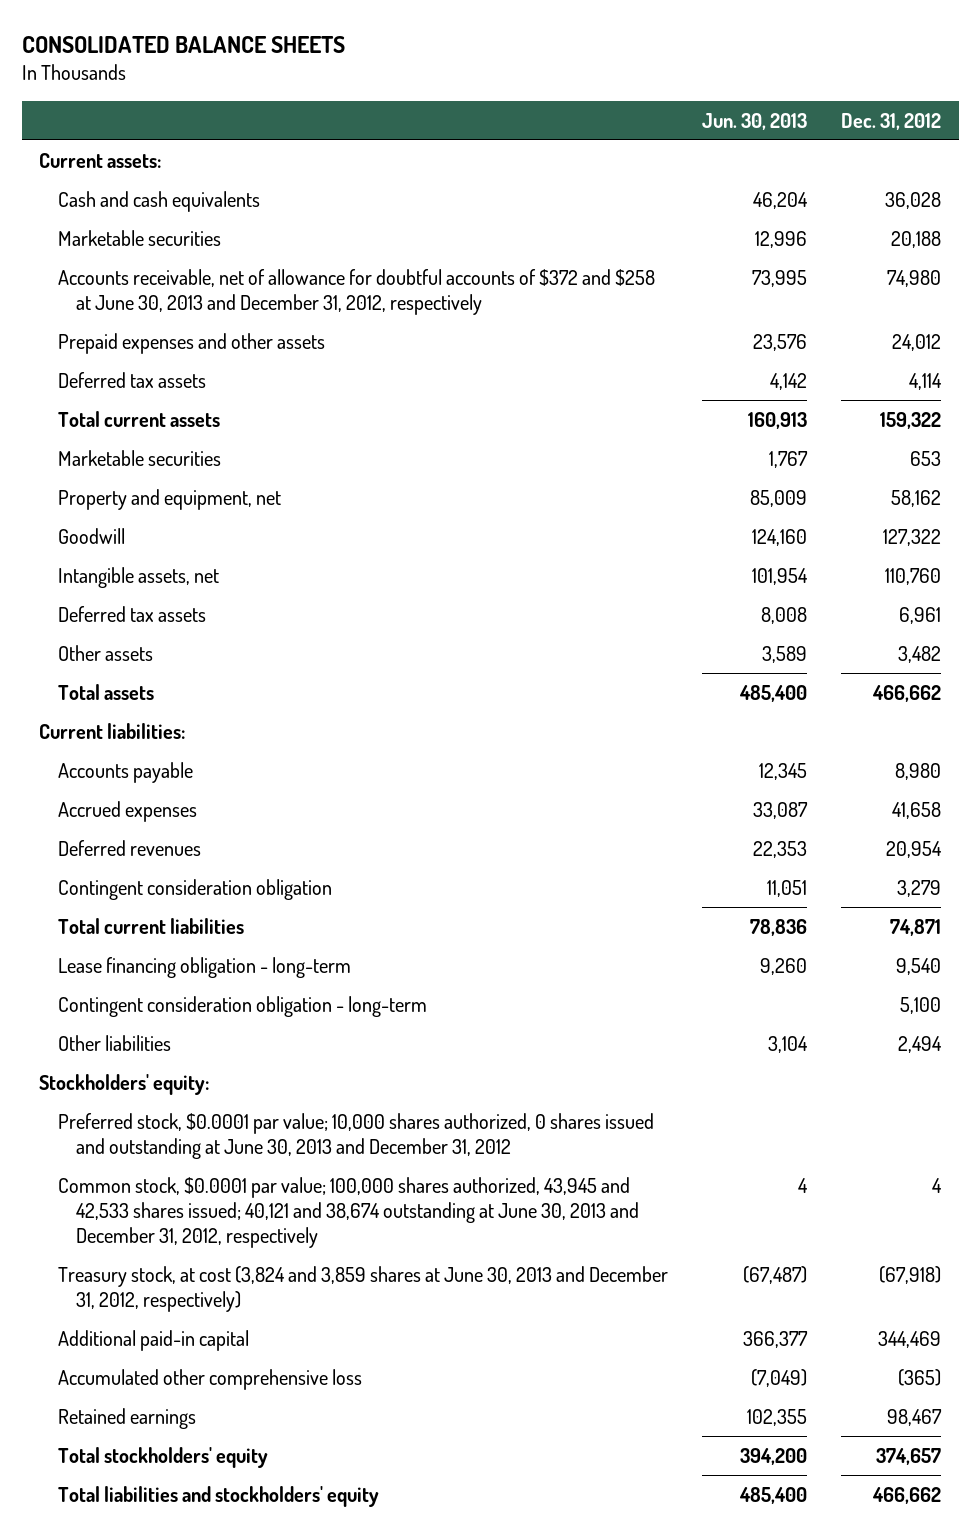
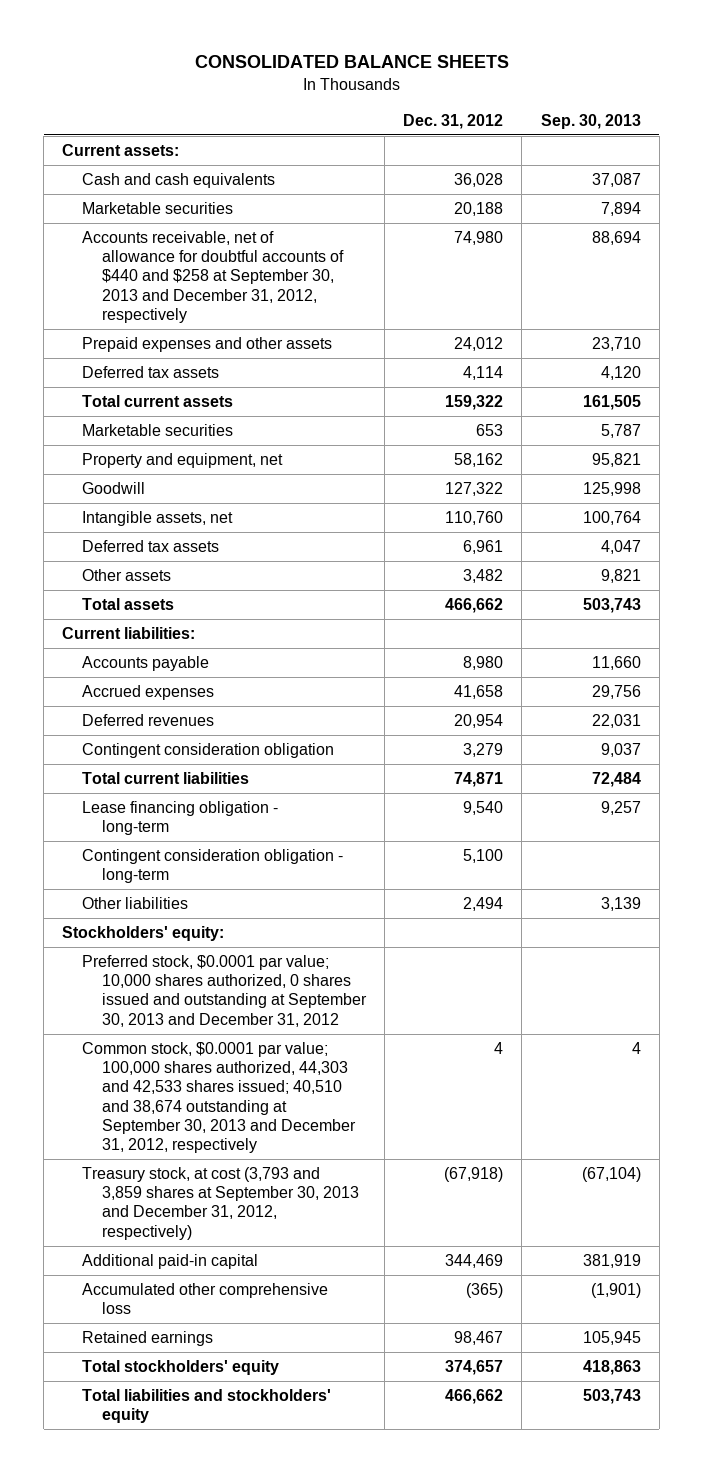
[702,112,808,130] Jun. 30, 2013 -> none
none -> [540,113,641,129] Sep. 30, 2013
[57,269,655,315] Accounts receivable, net of allowance for doubtful accounts of $372 and $258 at June 30, 2013 and December 31, 2012, respectively -> [82,231,344,323] Accounts receivable, net of allowance for doubtful accounts of $440 and $258 at September 30, 2013 and December 31, 2012, respectively
[57,1113,654,1159] Preferred stock, $0.0001 par value; 10,000 shares authorized, 0 shares issued and outstanding at June 30, 2013 and December 31, 2012 -> [82,955,367,1027] Preferred stock, $0.0001 par value; 10,000 shares authorized, 0 shares issued and outstanding at September 30, 2013 and December 31, 2012
[57,1177,640,1248] Common stock, $0.0001 par value; 100,000 shares authorized, 43,945 and 42,533 shares issued; 40,121 and 38,674 outstanding at June 30, 2013 and December 31, 2012, respectively -> [82,1042,356,1154] Common stock, $0.0001 par value; 100,000 shares authorized, 44,303 and 42,533 shares issued; 40,510 and 38,674 outstanding at September 30, 2013 and December 31, 2012, respectively
[57,1266,668,1312] Treasury stock, at cost (3,824 and 3,859 shares at June 30, 2013 and December 31, 2012, respectively) -> [82,1167,359,1240] Treasury stock, at cost (3,793 and 3,859 shares at September 30, 2013 and December 31, 2012, respectively)

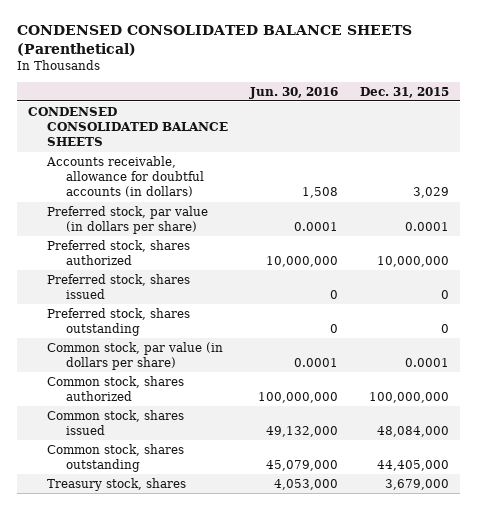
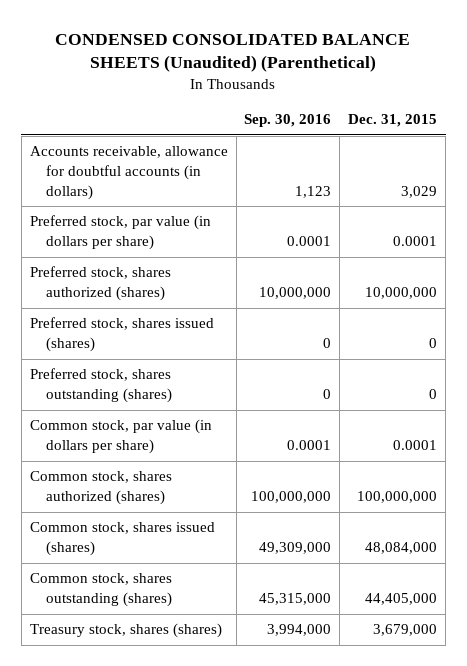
[16,25,412,56] CONDENSED CONSOLIDATED BALANCE SHEETS (Parenthetical) -> [55,33,411,73] CONDENSED CONSOLIDATED BALANCE SHEETS (Unaudited) (Parenthetical)
[248,86,338,99] Jun. 30, 2016 -> none
none -> [244,114,332,128] Sep. 30, 2016
[27,106,228,147] CONDENSED CONSOLIDATED BALANCE SHEETS -> none
[46,239,190,266] Preferred stock, shares authorized -> [29,266,171,302] Preferred stock, shares authorized (shares)
[46,273,190,300] Preferred stock, shares issued -> [29,317,214,353] Preferred stock, shares issued (shares)
[46,307,190,337] Preferred stock, shares outstanding -> [29,368,172,404] Preferred stock, shares outstanding (shares)
[46,375,184,402] Common stock, shares authorized -> [29,471,172,506] Common stock, shares authorized (shares)
[46,409,184,436] Common stock, shares issued -> [29,522,215,557] Common stock, shares issued (shares)
[46,443,184,473] Common stock, shares outstanding -> [29,573,172,608] Common stock, shares outstanding (shares)
[46,477,186,491] Treasury stock, shares -> [29,623,222,639] Treasury stock, shares (shares)

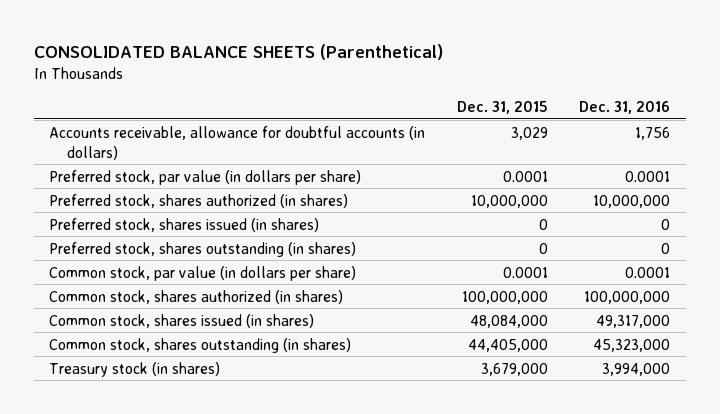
[55,33,411,73] CONDENSED CONSOLIDATED BALANCE SHEETS (Unaudited) (Parenthetical) -> [33,43,443,60] CONSOLIDATED BALANCE SHEETS (Parenthetical)
[244,114,332,128] Sep. 30, 2016 -> none
none -> [579,101,671,115] Dec. 31, 2016
[29,266,171,302] Preferred stock, shares authorized (shares) -> [49,193,349,208] Preferred stock, shares authorized (in shares)
[29,317,214,353] Preferred stock, shares issued (shares) -> [49,217,320,232] Preferred stock, shares issued (in shares)
[29,368,172,404] Preferred stock, shares outstanding (shares) -> [49,241,357,257] Preferred stock, shares outstanding (in shares)
[29,471,172,506] Common stock, shares authorized (shares) -> [49,289,344,304] Common stock, shares authorized (in shares)
[29,522,215,557] Common stock, shares issued (shares) -> [49,313,315,328] Common stock, shares issued (in shares)
[29,573,172,608] Common stock, shares outstanding (shares) -> [49,337,352,353] Common stock, shares outstanding (in shares)
[29,623,222,639] Treasury stock, shares (shares) -> [49,361,221,377] Treasury stock (in shares)

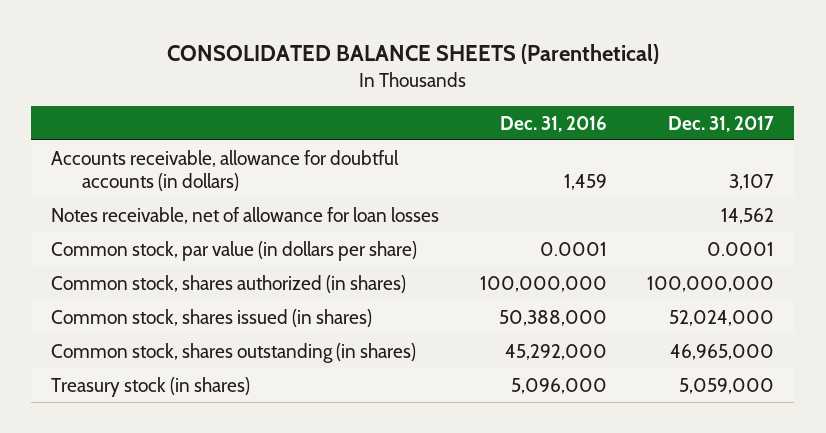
[456,101,548,115] Dec. 31, 2015 -> none
none -> [668,115,775,132] Dec. 31, 2017
[49,169,362,185] Preferred stock, par value (in dollars per share) -> none
[49,193,349,208] Preferred stock, shares authorized (in shares) -> none
[49,217,320,232] Preferred stock, shares issued (in shares) -> none
[49,241,357,257] Preferred stock, shares outstanding (in shares) -> none
[635,126,671,140] 1,756 -> [563,174,607,191] 1,459
none -> [51,206,440,224] Notes receivable, net of allowance for loan losses
[596,314,671,328] 49,317,000 -> [498,309,607,326] 50,388,000
[593,338,671,352] 45,323,000 -> [504,343,607,360] 45,292,000
[602,362,671,376] 3,994,000 -> [510,377,607,394] 5,096,000

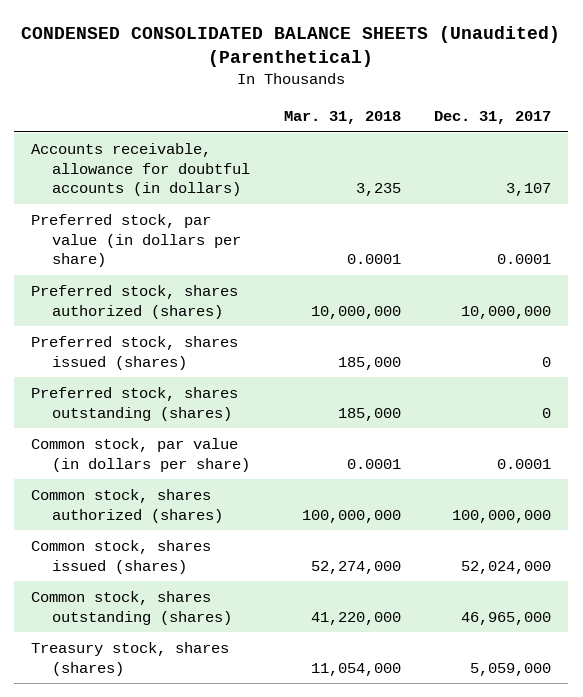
[166,44,659,65] CONSOLIDATED BALANCE SHEETS (Parenthetical) -> [21,25,561,68] CONDENSED CONSOLIDATED BALANCE SHEETS (Unaudited) (Parenthetical)
[499,115,607,132] Dec. 31, 2016 -> none
none -> [283,111,401,125] Mar. 31, 2018
[51,206,440,224] Notes receivable, net of allowance for loan losses -> none
none -> [31,213,241,268] Preferred stock, par value (in dollars per share)
none -> [31,284,239,319] Preferred stock, shares authorized (shares)
none -> [31,335,239,370] Preferred stock, shares issued (shares)
none -> [31,386,239,421] Preferred stock, shares outstanding (shares)
[51,274,407,293] Common stock, shares authorized (in shares) -> [31,488,223,523] Common stock, shares authorized (shares)
[51,308,373,327] Common stock, shares issued (in shares) -> [31,539,212,574] Common stock, shares issued (shares)
[51,342,417,363] Common stock, shares outstanding (in shares) -> [31,590,232,625] Common stock, shares outstanding (shares)
[51,376,251,397] Treasury stock (in shares) -> [31,641,230,676] Treasury stock, shares (shares)

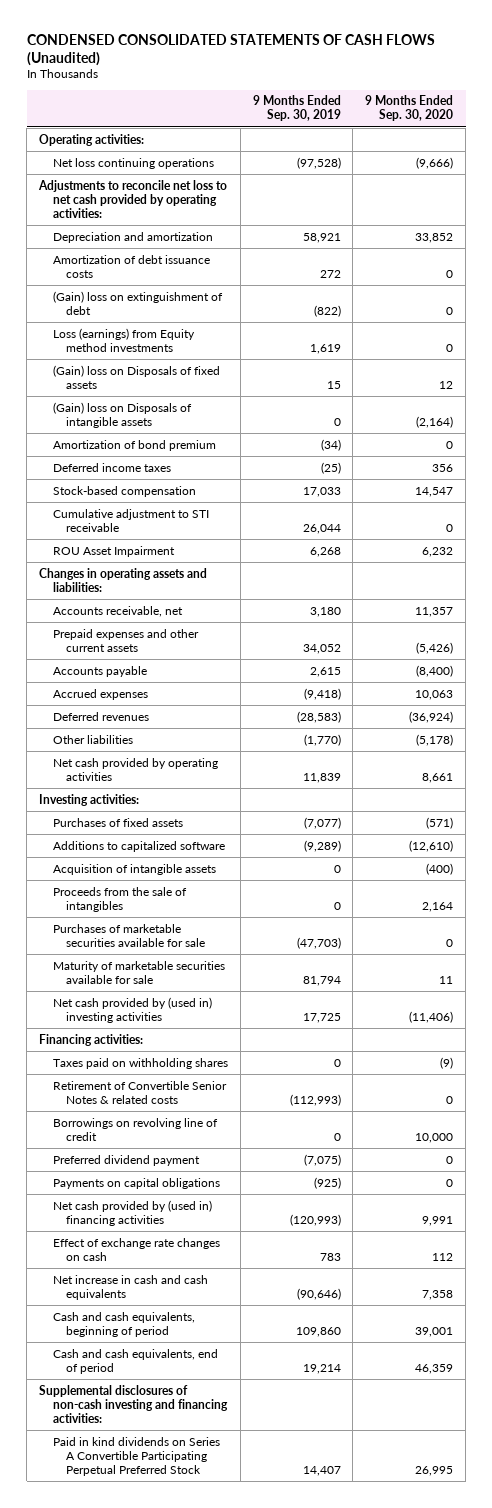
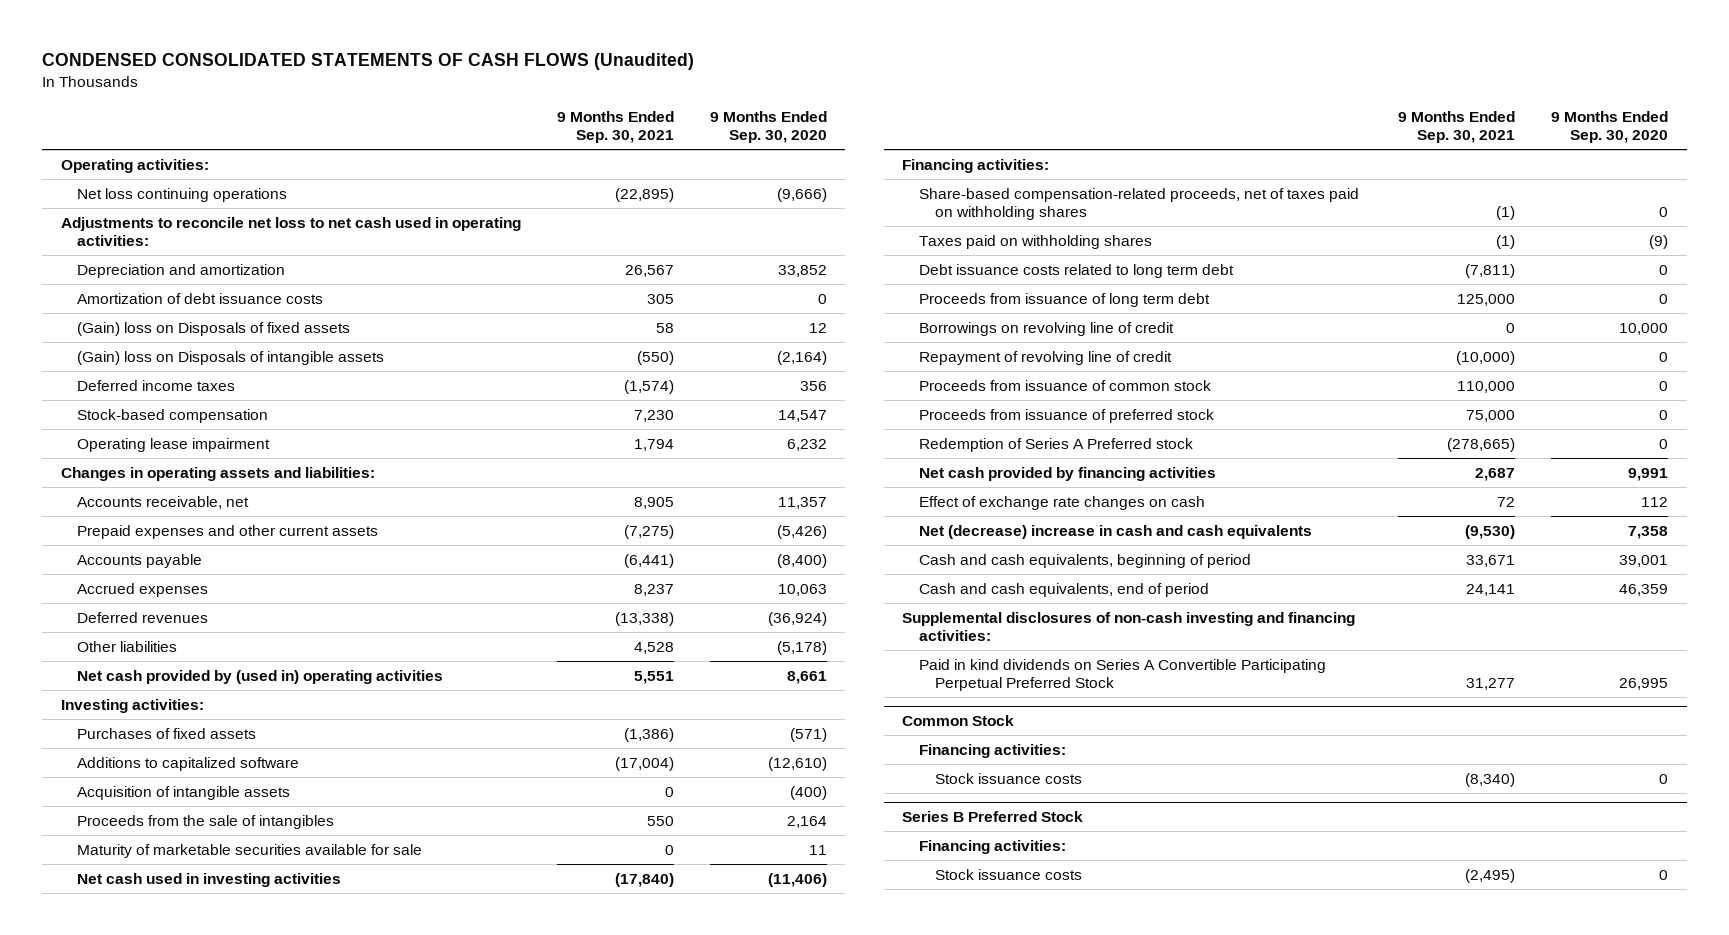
[252,95,341,122] 9 Months Ended Sep. 30, 2019 -> none
none -> [556,111,674,144] 9 Months Ended Sep. 30, 2021
[38,179,228,218] Adjustments to reconcile net loss to net cash provided by operating activities: -> [60,216,521,246] Adjustments to reconcile net loss to net cash used in operating activities:
[52,290,223,315] (Gain) loss on extinguishment of debt -> none
[52,327,195,352] Loss (earnings) from Equity method investments -> none
[52,439,216,451] Amortization of bond premium -> none
[52,508,209,532] Cumulative adjustment to STI receivable -> none
[52,545,175,557] ROU Asset Impairment -> [77,437,271,452] Operating lease impairment
[52,757,218,781] Net cash provided by operating activities -> [77,669,444,684] Net cash provided by (used in) operating activities
[52,923,206,947] Purchases of marketable securities available for sale -> none
[52,996,212,1023] Net cash provided by (used in) investing activities -> [77,872,342,887] Net cash used in investing activities
none -> [918,187,1359,220] Share-based compensation-related proceeds, net of taxes paid on withholding shares
[52,1080,227,1104] Retirement of Convertible Senior Notes & related costs -> none
none -> [918,263,1234,278] Debt issuance costs related to long term debt
none -> [918,292,1210,307] Proceeds from issuance of long term debt
[52,1154,200,1166] Preferred dividend payment -> none
[52,1177,220,1189] Payments on capital obligations -> none
none -> [918,350,1172,365] Repayment of revolving line of credit
none -> [918,379,1211,391] Proceeds from issuance of common stock
none -> [918,408,1214,423] Proceeds from issuance of preferred stock
none -> [918,437,1193,452] Redemption of Series A Preferred stock
[52,1199,212,1226] Net cash provided by (used in) financing activities -> [918,466,1216,481] Net cash provided by financing activities
[52,1274,208,1300] Net increase in cash and cash equivalents -> [918,524,1312,539] Net (decrease) increase in cash and cash equivalents
none -> [901,714,1014,726] Common Stock
none -> [918,743,1066,758] Financing activities:
none -> [935,772,1083,784] Stock issuance costs
none -> [901,810,1083,822] Series B Preferred Stock
none -> [918,839,1066,854] Financing activities:
none -> [935,868,1083,880] Stock issuance costs

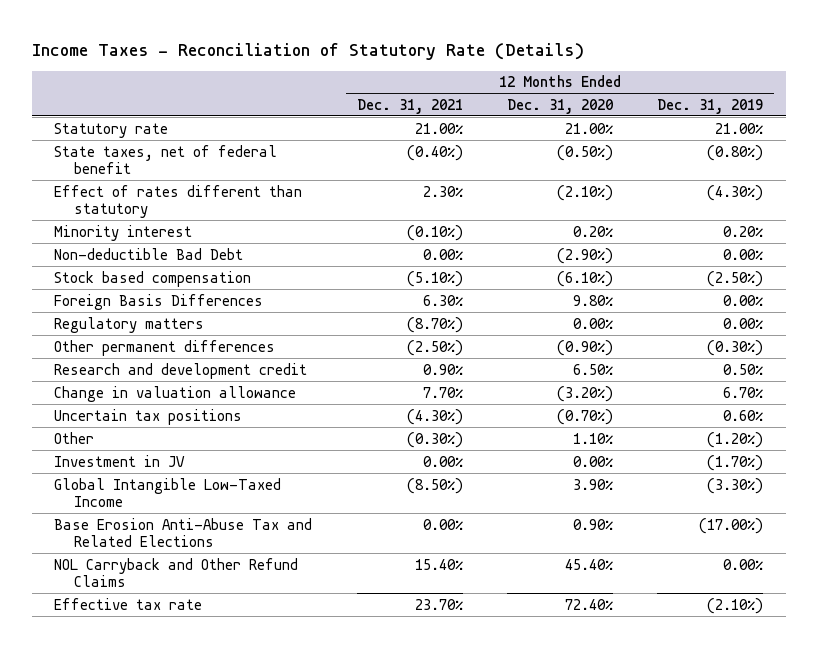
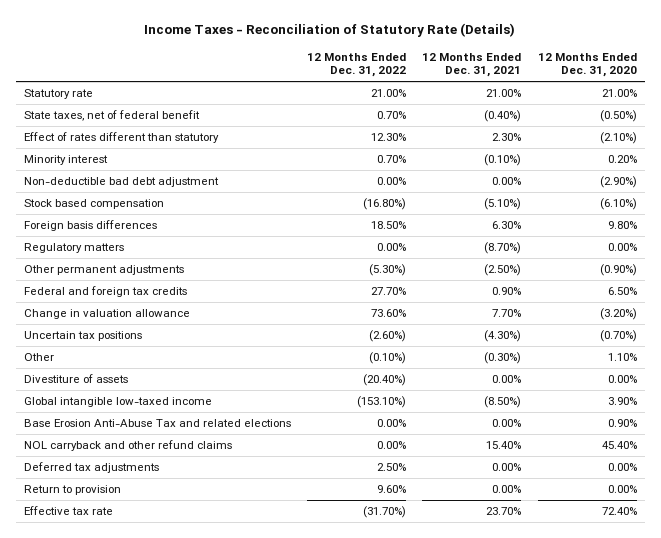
[657,98,764,114] Dec. 31, 2019 -> none
none -> [307,52,407,78] 12 Months Ended Dec. 31, 2022
[54,247,244,260] Non-deductible Bad Debt -> [23,177,219,188] Non-deductible bad debt adjustment
[54,293,264,310] Foreign Basis Differences -> [23,220,157,232] Foreign basis differences
[54,339,276,356] Other permanent differences -> [23,265,184,276] Other permanent adjustments
[54,362,308,379] Research and development credit -> [23,286,187,298] Federal and foreign tax credits
[54,454,186,467] Investment in JV -> none
none -> [23,374,128,384] Divestiture of assets
[54,477,282,508] Global Intangible Low-Taxed Income -> [23,397,212,408] Global intangible low-taxed income
[54,517,313,548] Base Erosion Anti-Abuse Tax and Related Elections -> [23,419,291,428] Base Erosion Anti-Abuse Tax and related elections
[54,557,299,588] NOL Carryback and Other Refund Claims -> [23,440,232,452] NOL carryback and other refund claims
none -> [23,462,159,474] Deferred tax adjustments
none -> [23,485,121,496] Return to provision

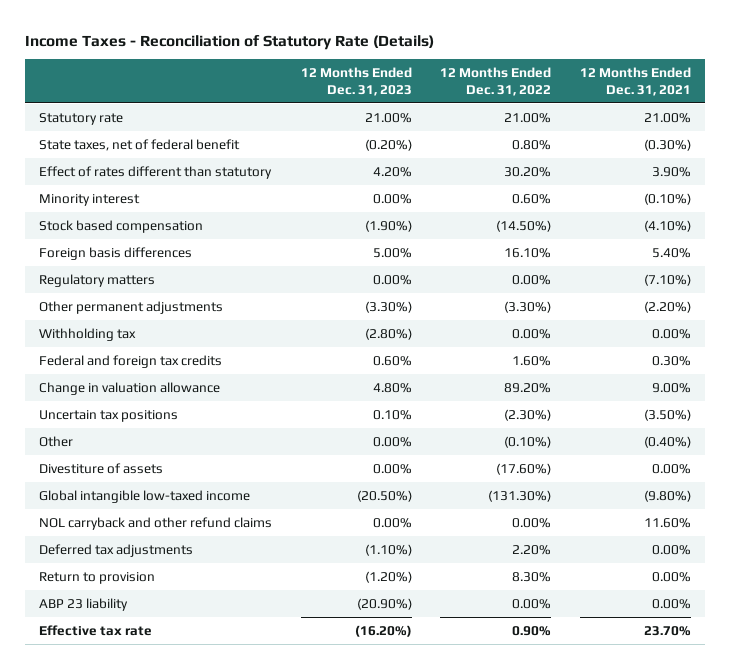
[537,52,637,78] 12 Months Ended Dec. 31, 2020 -> none
none -> [300,66,412,97] 12 Months Ended Dec. 31, 2023
[23,177,219,188] Non-deductible bad debt adjustment -> none
[23,419,291,428] Base Erosion Anti-Abuse Tax and related elections -> none
[377,111,407,120] 0.70% -> [512,139,552,150] 0.80%
[484,110,522,123] (0.40%) -> [643,138,691,151] (0.30%)
[371,133,407,142] 12.30% -> [504,166,552,177] 30.20%
[492,133,522,142] 2.30% -> [651,166,691,177] 3.90%
[377,155,407,164] 0.70% -> [512,193,552,204] 0.60%
[363,198,407,211] (16.80%) -> [496,219,552,232] (14.50%)
[484,198,522,211] (5.10%) -> [643,219,691,232] (4.10%)
[371,221,407,230] 18.50% -> [504,247,552,258] 16.10%
[492,221,522,230] 6.30% -> [651,247,691,258] 5.40%
[484,242,522,255] (8.70%) -> [643,273,691,286] (7.10%)
[369,264,407,277] (5.30%) -> [504,300,552,313] (3.30%)
[484,264,522,277] (2.50%) -> [643,300,691,313] (2.20%)
none -> [39,327,137,341] Withholding tax
[371,287,407,296] 27.70% -> [512,355,552,366] 1.60%
[492,287,522,296] 0.90% -> [651,355,691,366] 0.30%
[371,309,407,318] 73.60% -> [504,382,552,393] 89.20%
[492,309,522,318] 7.70% -> [651,382,691,393] 9.00%
[369,330,407,343] (2.60%) -> [504,408,552,421] (2.30%)
[484,330,522,343] (4.30%) -> [643,408,691,421] (3.50%)
[484,352,522,365] (0.30%) -> [643,435,691,448] (0.40%)
[363,374,407,387] (20.40%) -> [496,462,552,475] (17.60%)
[357,396,407,409] (153.10%) -> [488,489,552,502] (131.30%)
[484,396,522,409] (8.50%) -> [643,489,691,502] (9.80%)
[486,441,522,450] 15.40% -> [643,517,691,528] 11.60%
[377,463,407,472] 2.50% -> [512,544,552,555] 2.20%
[377,485,407,494] 9.60% -> [512,571,552,582] 8.30%
none -> [39,597,129,611] ABP 23 liability
[363,506,407,519] (31.70%) -> [512,625,552,636] 0.90%

